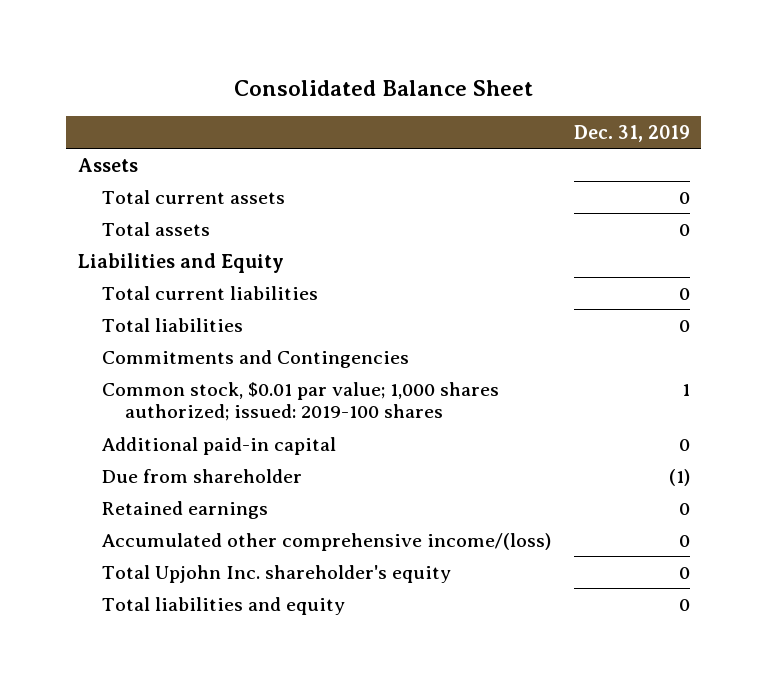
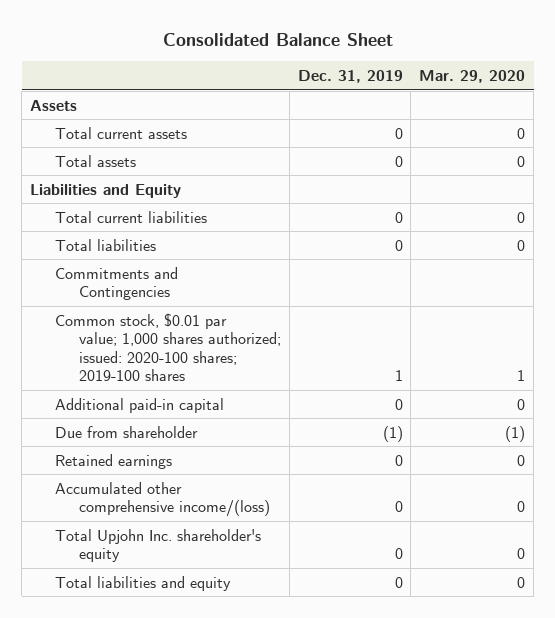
none -> [419,69,526,83] Mar. 29, 2020
[101,381,499,422] Common stock, $0.01 par value; 1,000 shares authorized; issued: 2019-100 shares -> [54,312,282,382] Common stock, $0.01 par value; 1,000 shares authorized; issued: 2020-100 shares; 2019-100 shares

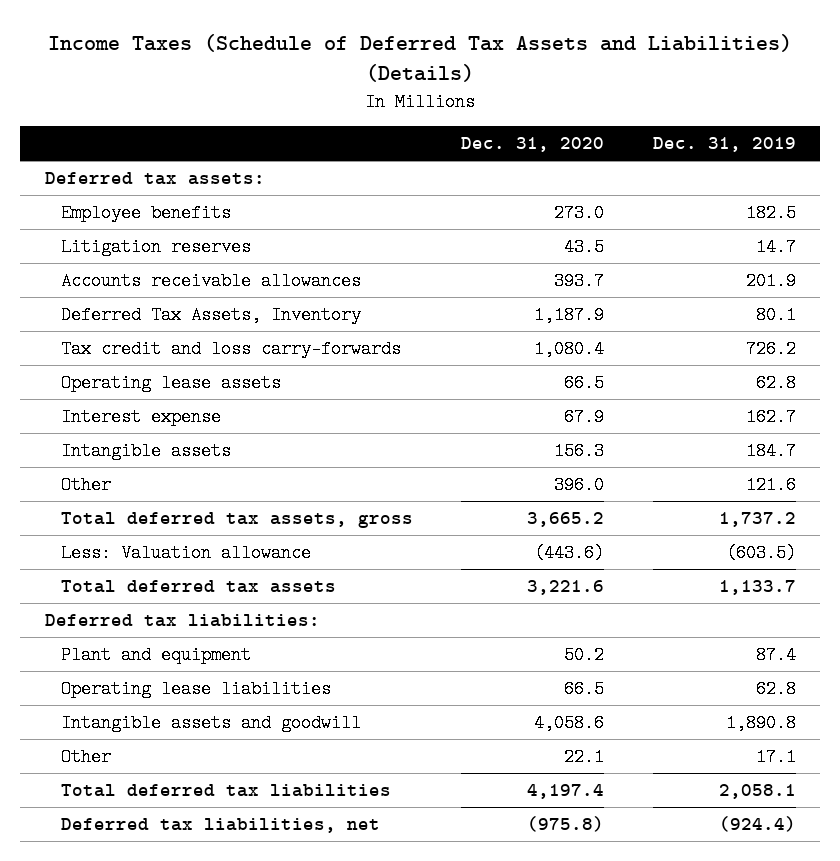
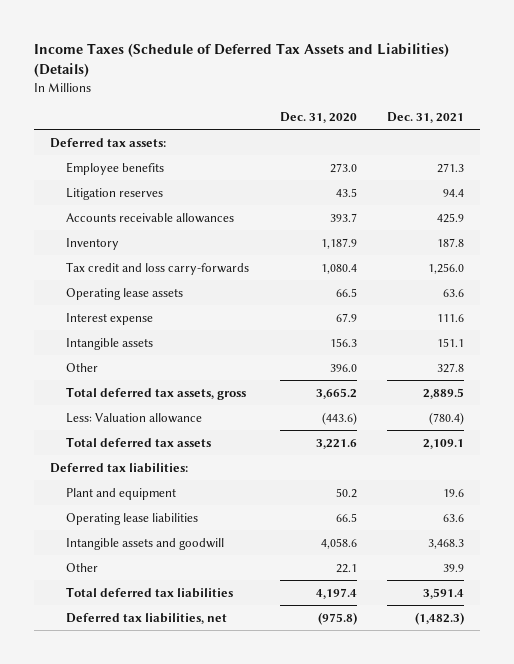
[652,136,796,152] Dec. 31, 2019 -> none
none -> [387,111,465,123] Dec. 31, 2021
[60,305,361,324] Deferred Tax Assets, Inventory -> [65,237,119,250] Inventory

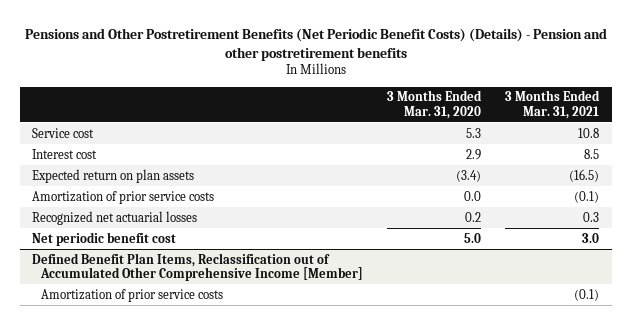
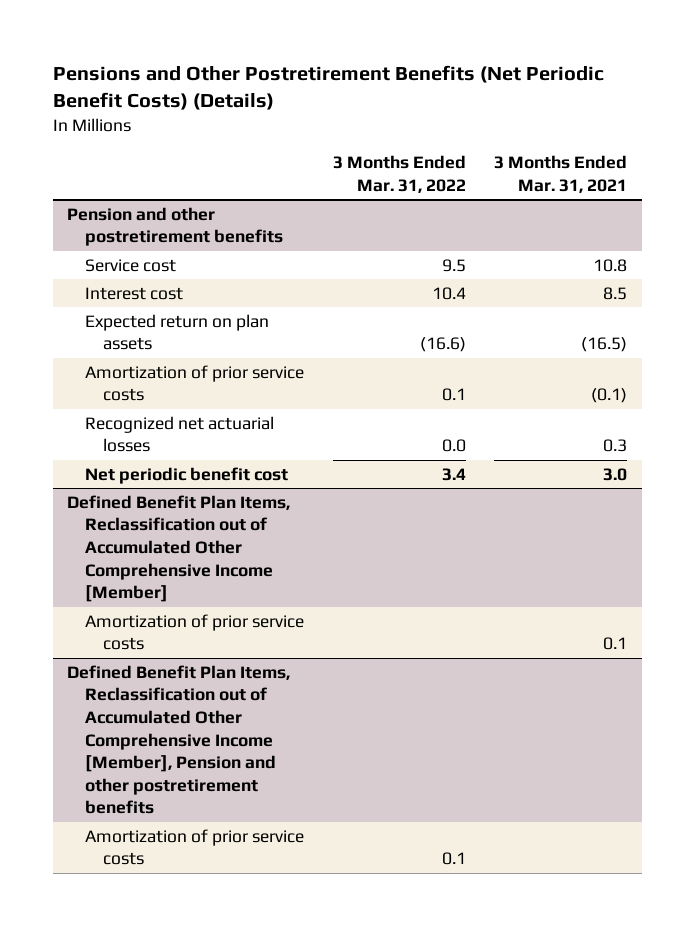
[24,27,607,61] Pensions and Other Postretirement Benefits (Net Periodic Benefit Costs) (Details) - Pension and other postretirement benefits -> [52,64,604,111] Pensions and Other Postretirement Benefits (Net Periodic Benefit Costs) (Details)
[387,90,483,119] 3 Months Ended Mar. 31, 2020 -> none
none -> [332,155,466,193] 3 Months Ended Mar. 31, 2022
none -> [67,206,284,247] Pension and other postretirement benefits
[574,288,600,301] (0.1) -> [603,637,628,651] 0.1
none -> [67,664,291,815] Defined Benefit Plan Items, Reclassification out of Accumulated Other Comprehensive Income [Member], Pension and other postretirement benefits
none -> [85,828,305,866] Amortization of prior service costs

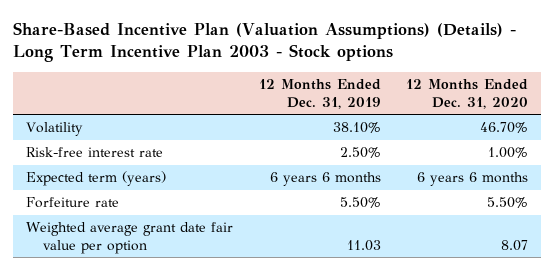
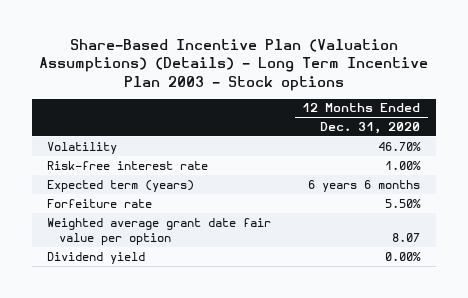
[258,78,381,109] 12 Months Ended Dec. 31, 2019 -> none
none -> [47,251,146,264] Dividend yield

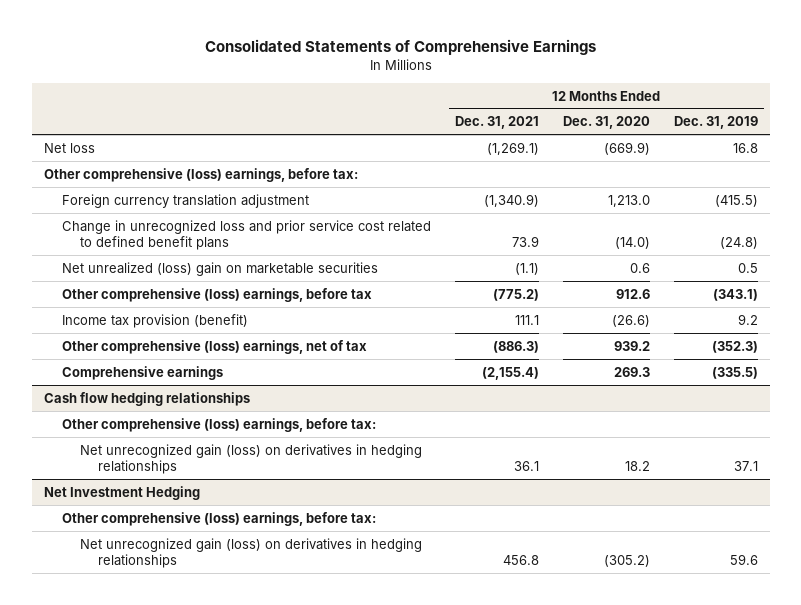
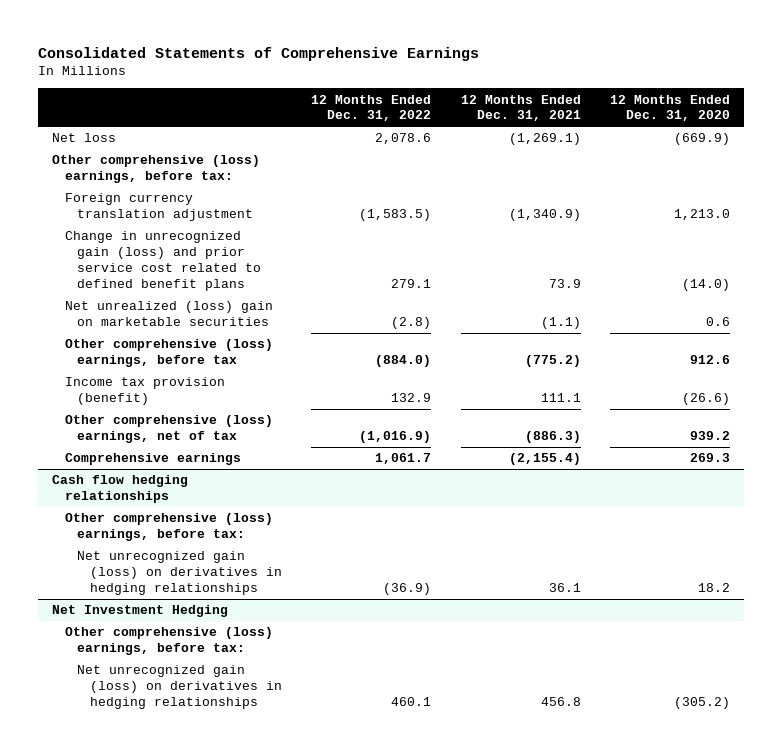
[673,116,758,130] Dec. 31, 2019 -> none
none -> [311,94,432,122] 12 Months Ended Dec. 31, 2022
[61,219,431,251] Change in unrecognized loss and prior service cost related to defined benefit plans -> [64,231,262,291] Change in unrecognized gain (loss) and prior service cost related to defined benefit plans

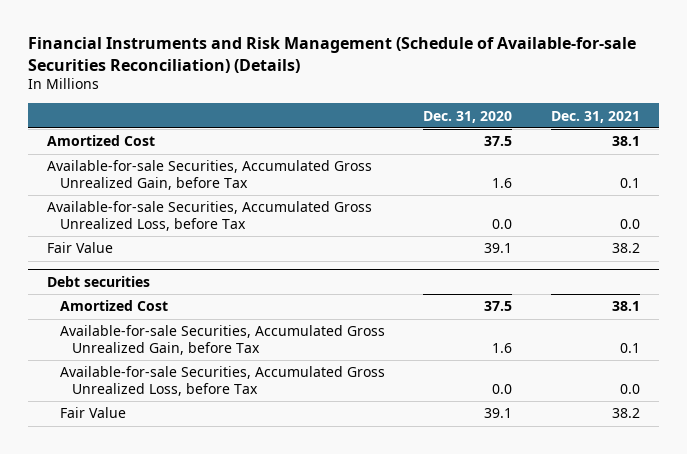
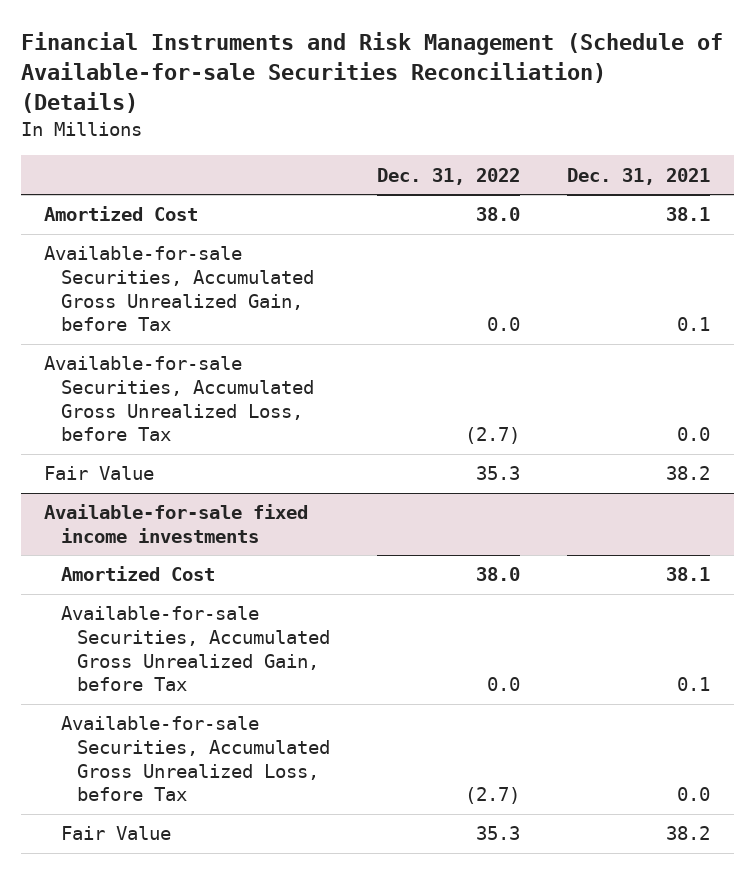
[423,110,513,123] Dec. 31, 2020 -> none
none -> [377,167,521,185] Dec. 31, 2022
[47,275,151,287] Debt securities -> [44,504,309,543] Available-for-sale fixed income investments

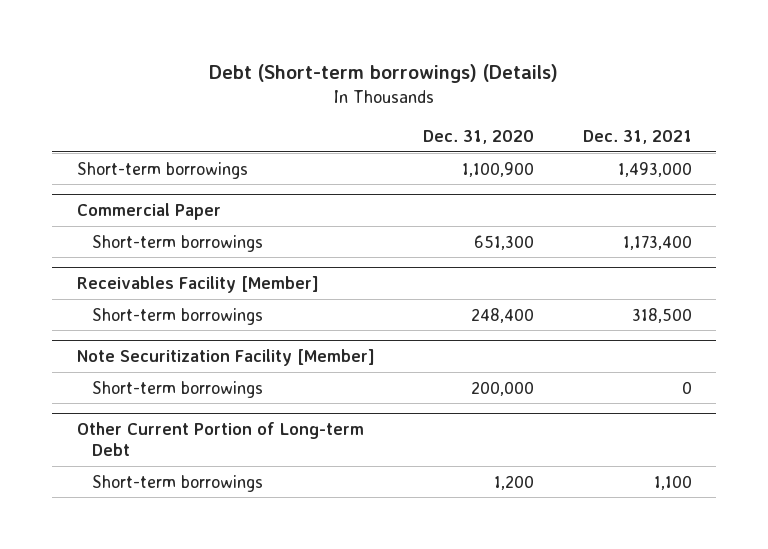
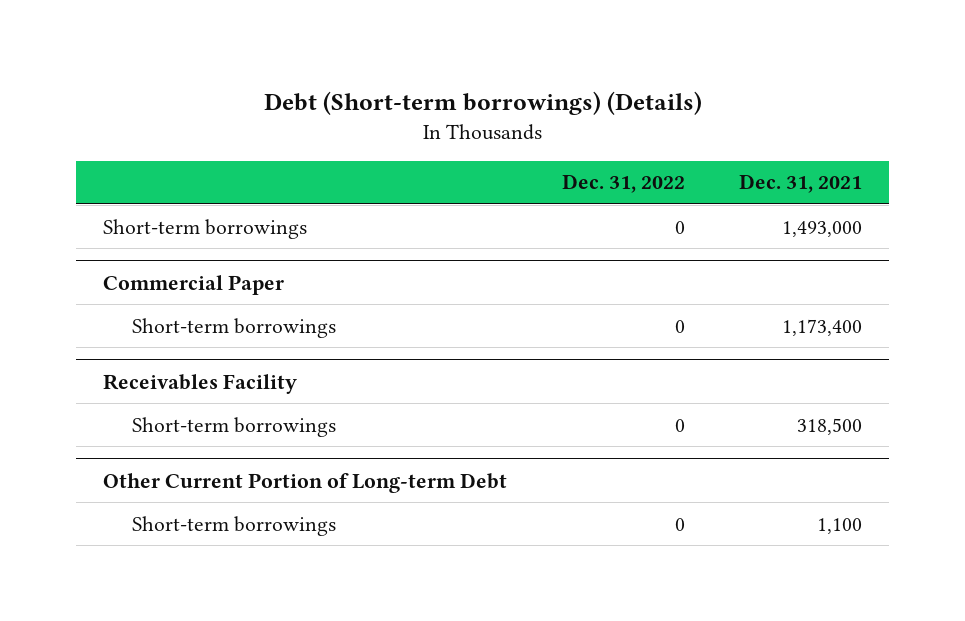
[423,130,535,145] Dec. 31, 2020 -> none
none -> [561,174,685,194] Dec. 31, 2022
[76,276,319,294] Receivables Facility [Member] -> [103,373,298,394] Receivables Facility
[76,349,375,367] Note Securitization Facility [Member] -> none
[92,380,264,398] Short-term borrowings -> none

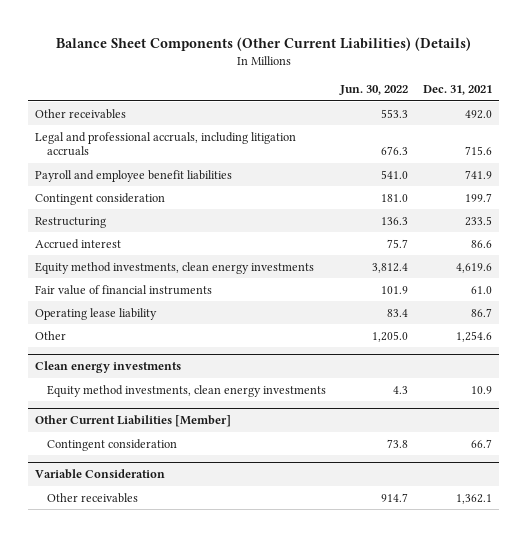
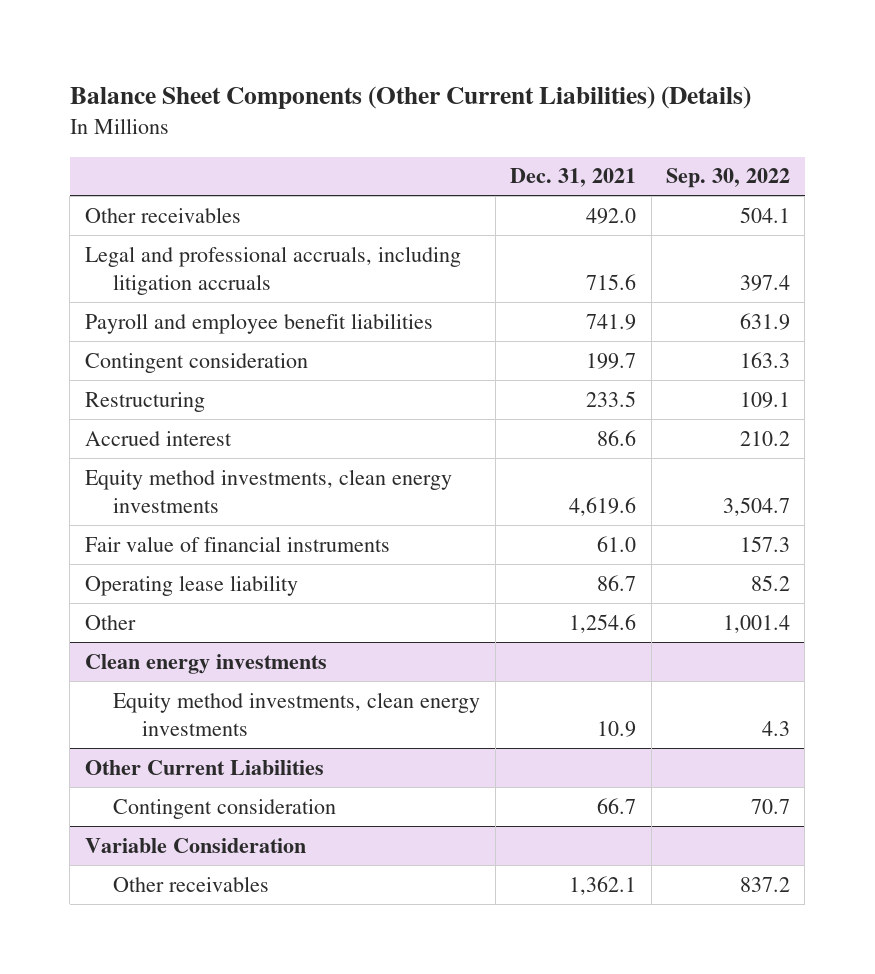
[339,85,409,96] Jun. 30, 2022 -> none
none -> [665,168,790,189] Sep. 30, 2022
[35,415,232,428] Other Current Liabilities [Member] -> [84,759,324,775] Other Current Liabilities

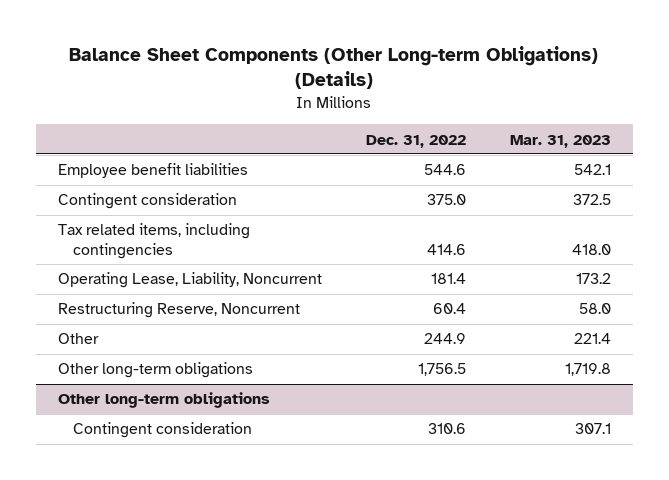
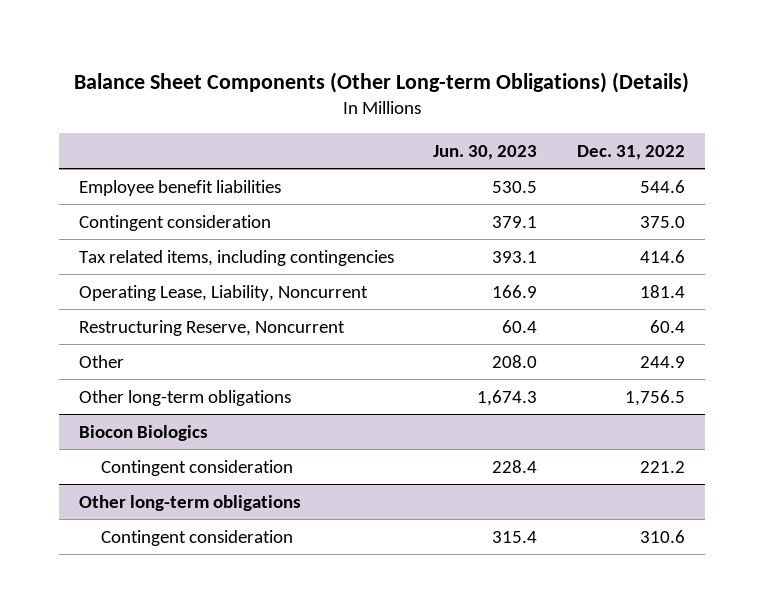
[509,134,611,148] Mar. 31, 2023 -> none
none -> [433,144,538,160] Jun. 30, 2023
none -> [79,424,209,441] Biocon Biologics
none -> [101,459,294,476] Contingent consideration

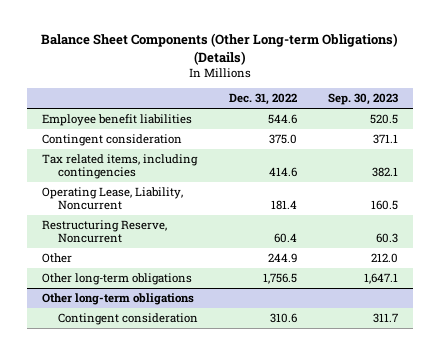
[433,144,538,160] Jun. 30, 2023 -> none
none -> [327,93,398,106] Sep. 30, 2023
[79,424,209,441] Biocon Biologics -> none
[101,459,294,476] Contingent consideration -> none

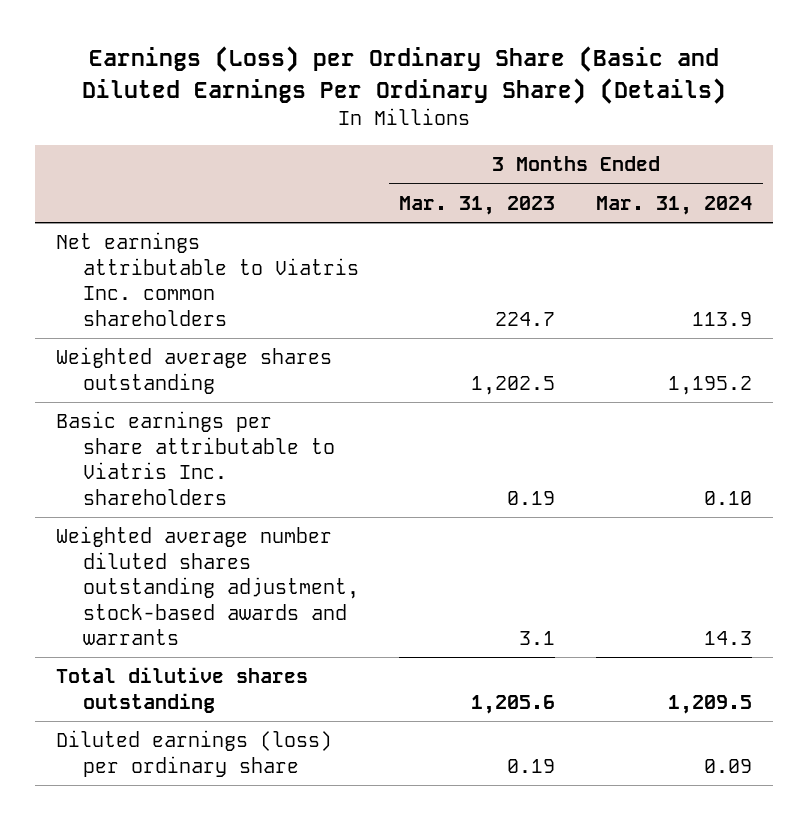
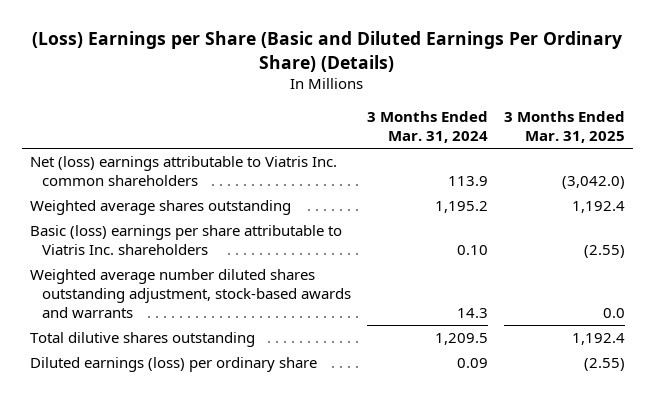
[81,46,726,104] Earnings (Loss) per Ordinary Share (Basic and Diluted Earnings Per Ordinary Share) (Details) -> [32,31,623,72] (Loss) Earnings per Share (Basic and Diluted Earnings Per Ordinary Share) (Details)
[399,196,556,216] Mar. 31, 2023 -> none
none -> [503,111,625,144] 3 Months Ended Mar. 31, 2025
[55,232,359,326] Net earnings attributable to Viatris Inc. common shareholders -> [29,156,337,187] Net (loss) earnings attributable to Viatris Inc. common shareholders
[55,411,335,505] Basic earnings per share attributable to Viatris Inc. shareholders -> [29,225,342,256] Basic (loss) earnings per share attributable to Viatris Inc. shareholders

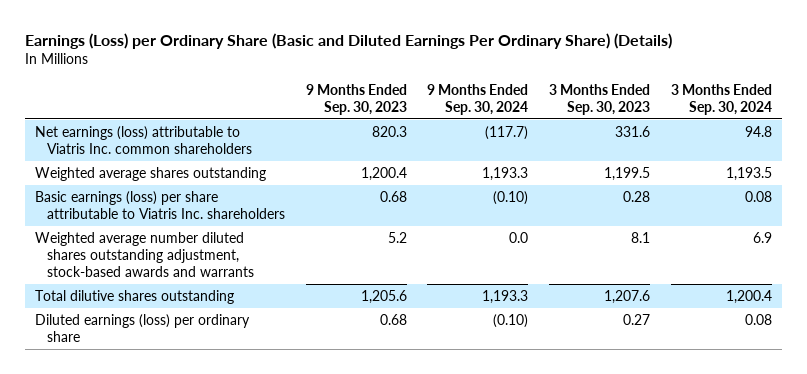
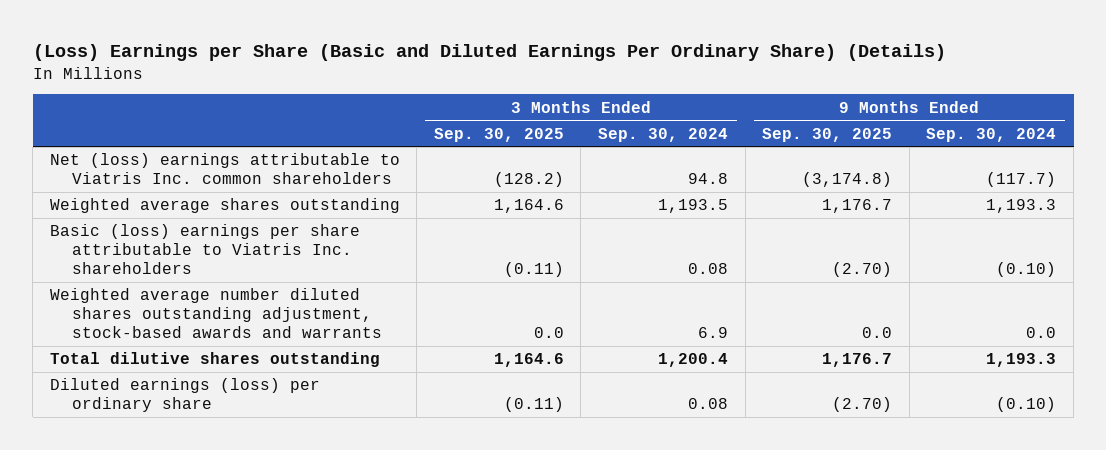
[24,32,672,49] Earnings (Loss) per Ordinary Share (Basic and Diluted Earnings Per Ordinary Share) (Details) -> [32,44,946,62] (Loss) Earnings per Share (Basic and Diluted Earnings Per Ordinary Share) (Details)
[305,83,407,115] 9 Months Ended Sep. 30, 2023 -> none
[548,83,650,115] 3 Months Ended Sep. 30, 2023 -> none
none -> [433,127,564,142] Sep. 30, 2025
none -> [762,127,893,142] Sep. 30, 2025
[35,125,252,154] Net earnings (loss) attributable to Viatris Inc. common shareholders -> [49,153,400,185] Net (loss) earnings attributable to Viatris Inc. common shareholders
[35,190,285,219] Basic earnings (loss) per share attributable to Viatris Inc. shareholders -> [49,224,360,274] Basic (loss) earnings per share attributable to Viatris Inc. shareholders

